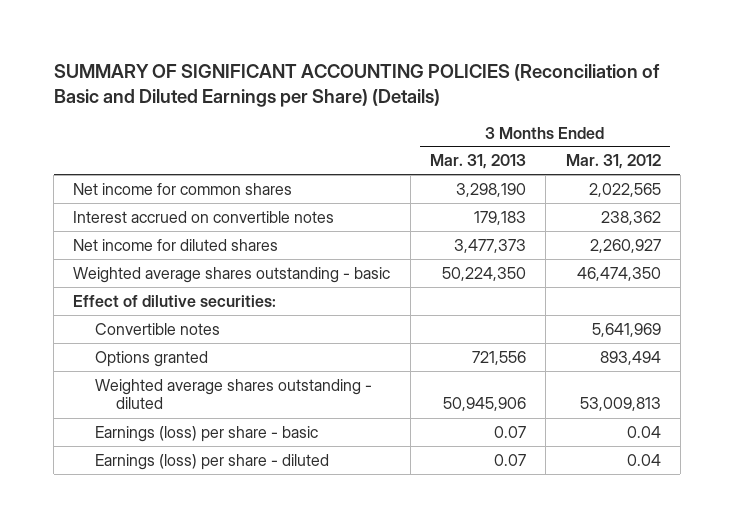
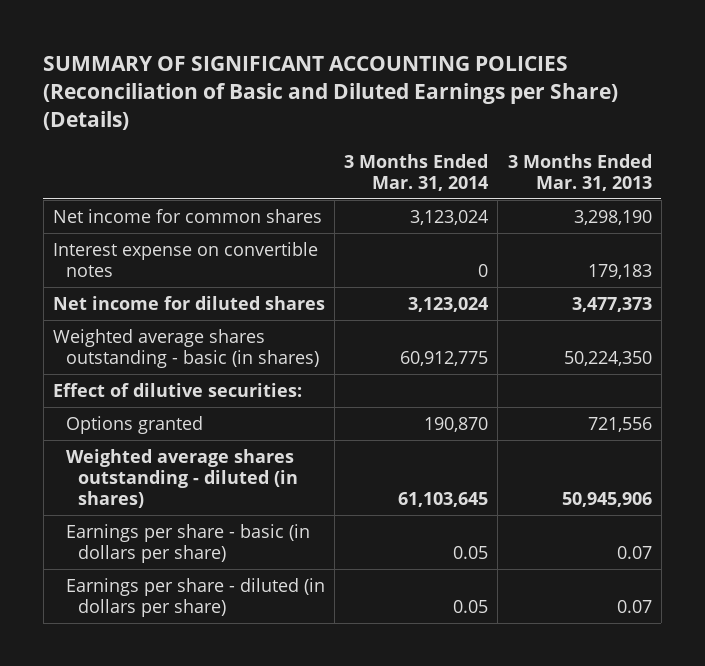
[565,154,661,170] Mar. 31, 2012 -> none
none -> [344,153,489,191] 3 Months Ended Mar. 31, 2014
[73,210,335,223] Interest accrued on convertible notes -> [53,241,319,277] Interest expense on convertible notes
[73,266,391,283] Weighted average shares outstanding - basic -> [53,328,319,368] Weighted average shares outstanding - basic (in shares)
[94,322,220,335] Convertible notes -> none
[94,378,372,410] Weighted average shares outstanding - diluted -> [65,448,299,508] Weighted average shares outstanding - diluted (in shares)
[94,425,318,442] Earnings (loss) per share - basic -> [65,523,310,563] Earnings per share - basic (in dollars per share)
[94,453,329,470] Earnings (loss) per share - diluted -> [65,577,325,617] Earnings per share - diluted (in dollars per share)

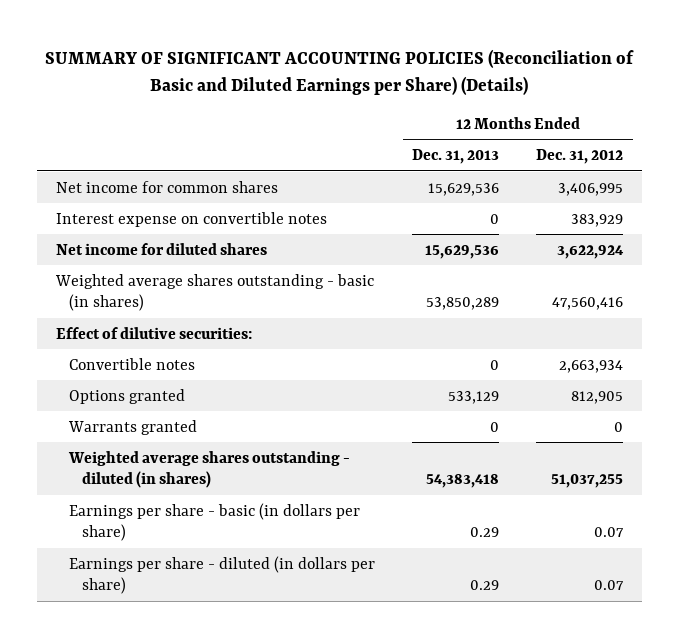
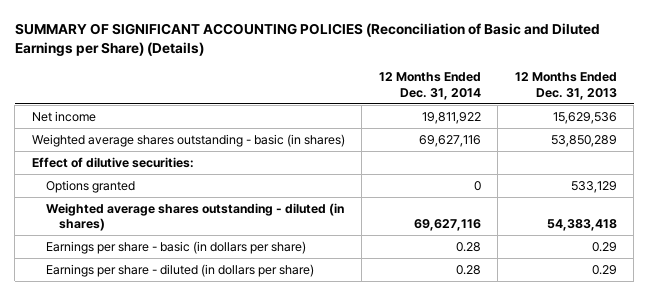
[536,149,624,165] Dec. 31, 2012 -> none
none -> [378,72,481,100] 12 Months Ended Dec. 31, 2014
[55,211,327,227] Interest expense on convertible notes -> none
[55,242,267,255] Net income for diluted shares -> none
[55,180,278,193] Net income for common shares -> [31,110,96,122] Net income
[68,357,195,370] Convertible notes -> none
[67,419,197,435] Warrants granted -> none

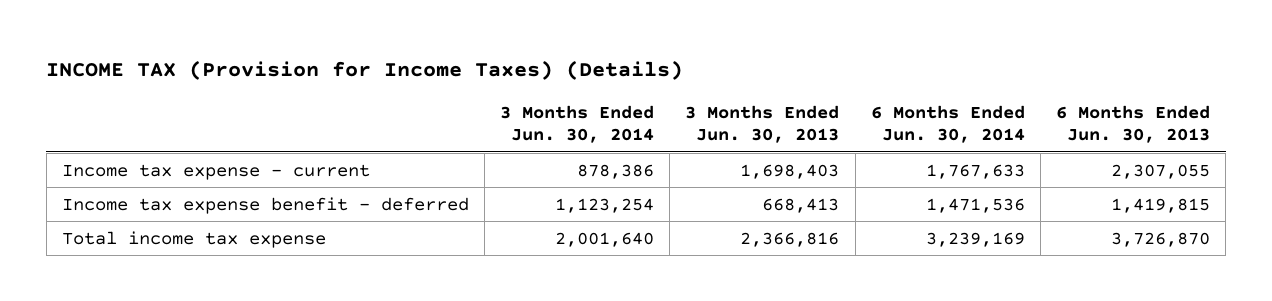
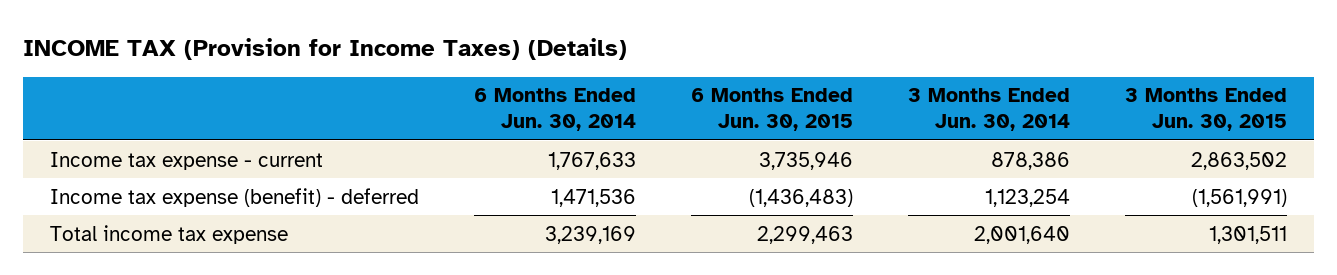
[685,105,840,144] 3 Months Ended Jun. 30, 2013 -> none
[1055,105,1210,144] 6 Months Ended Jun. 30, 2013 -> none
none -> [690,88,853,132] 6 Months Ended Jun. 30, 2015
none -> [1124,88,1287,132] 3 Months Ended Jun. 30, 2015
[61,196,469,214] Income tax expense benefit - deferred -> [50,187,420,207] Income tax expense (benefit) - deferred

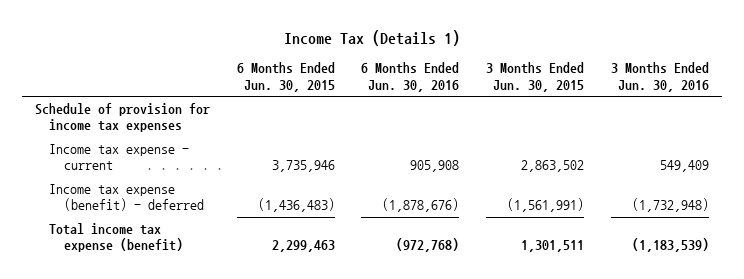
[22,37,627,60] INCOME TAX (Provision for Income Taxes) (Details) -> [283,29,460,46] Income Tax (Details 1)
[474,88,637,132] 6 Months Ended Jun. 30, 2014 -> none
[907,88,1070,132] 3 Months Ended Jun. 30, 2014 -> none
none -> [361,62,460,93] 6 Months Ended Jun. 30, 2016
none -> [610,62,709,93] 3 Months Ended Jun. 30, 2016
none -> [34,102,210,133] Schedule of provision for income tax expenses
[50,224,289,244] Total income tax expense -> [49,222,183,253] Total income tax expense (benefit)

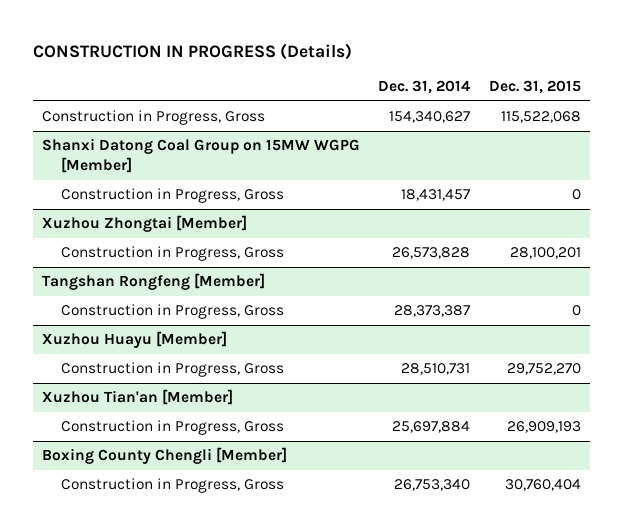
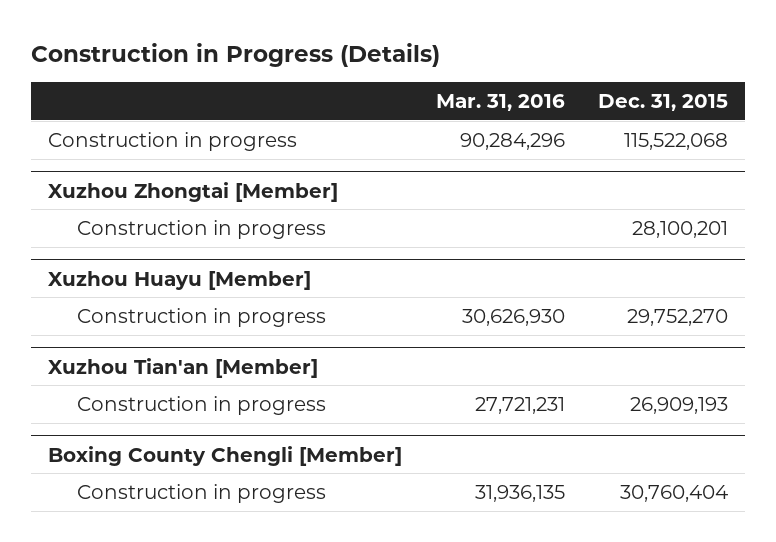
[32,42,352,60] CONSTRUCTION IN PROGRESS (Details) -> [30,42,440,67] Construction in Progress (Details)
[378,80,471,95] Dec. 31, 2014 -> none
none -> [435,94,565,112] Mar. 31, 2016
[42,138,361,173] Shanxi Datong Coal Group on 15MW WGPG [Member] -> none
[60,188,284,204] Construction in Progress, Gross -> none
[42,110,266,126] Construction in Progress, Gross -> [47,131,297,151] Construction in progress
[42,273,266,291] Tangshan Rongfeng [Member] -> none
[60,304,284,320] Construction in Progress, Gross -> none
[60,246,284,262] Construction in Progress, Gross -> [76,219,326,239] Construction in progress
[60,362,284,378] Construction in Progress, Gross -> [76,307,326,327] Construction in progress
[60,420,284,436] Construction in Progress, Gross -> [76,395,326,415] Construction in progress
[60,478,284,494] Construction in Progress, Gross -> [76,483,326,503] Construction in progress

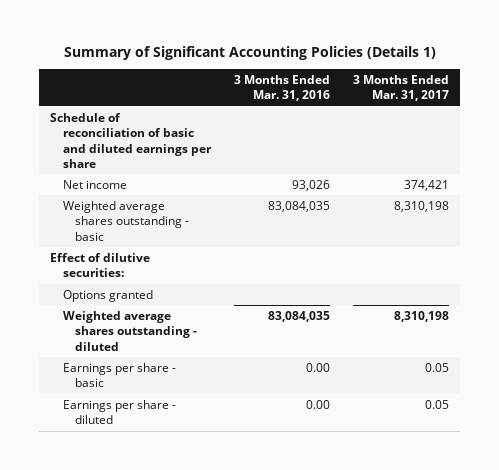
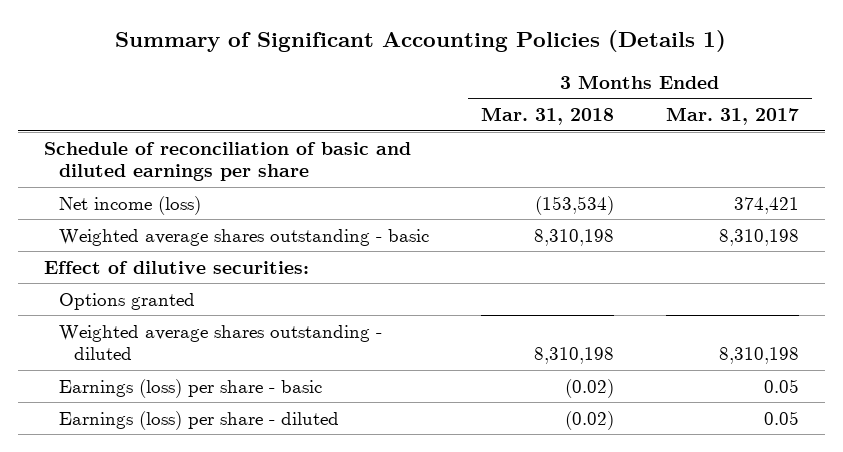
[233,74,330,102] 3 Months Ended Mar. 31, 2016 -> none
none -> [480,106,614,125] Mar. 31, 2018
[62,179,127,189] Net income -> [59,195,202,215] Net income (loss)
[62,362,176,388] Earnings per share - basic -> [59,378,323,398] Earnings (loss) per share - basic
[62,399,176,425] Earnings per share - diluted -> [59,410,340,430] Earnings (loss) per share - diluted

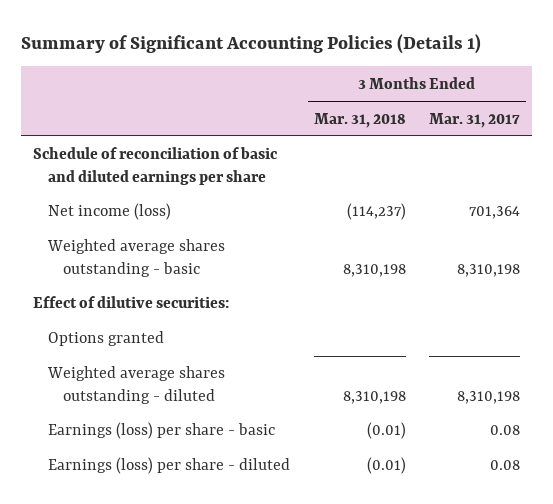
[534,195,614,215] (153,534) -> [346,203,406,221] (114,237)
[733,196,799,214] 374,421 -> [469,206,521,220] 701,364
[564,378,614,398] (0.02) -> [366,422,406,440] (0.01)
[763,378,799,393] 0.05 -> [490,425,521,436] 0.08
[564,410,614,430] (0.02) -> [366,457,406,475] (0.01)
[763,410,799,425] 0.05 -> [490,460,521,471] 0.08

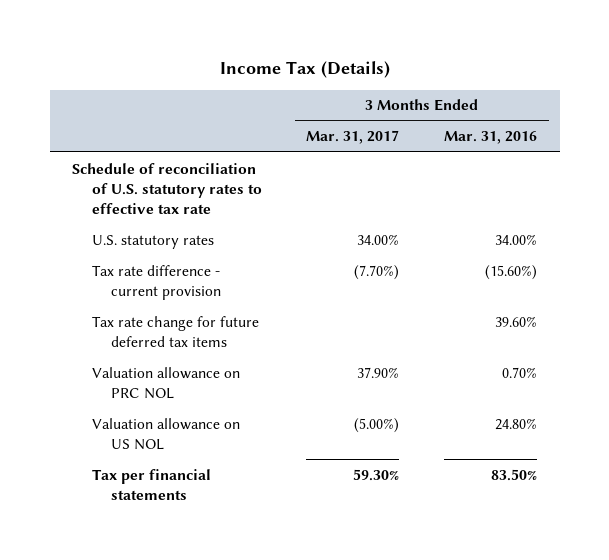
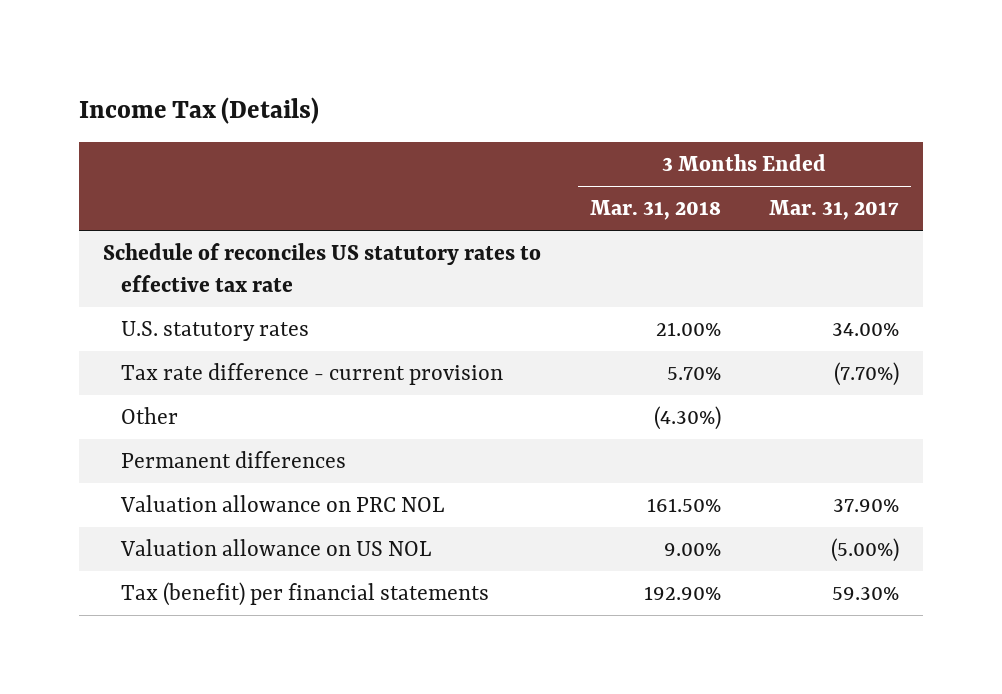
[444,131,538,145] Mar. 31, 2016 -> none
none -> [589,200,721,221] Mar. 31, 2018
[72,162,262,214] Schedule of reconciliation of U.S. statutory rates to effective tax rate -> [103,243,542,292] Schedule of reconciles US statutory rates to effective tax rate
[91,315,259,347] Tax rate change for future deferred tax items -> none
none -> [120,407,178,425] Other
none -> [120,451,346,469] Permanent differences
[91,468,211,500] Tax per financial statements -> [120,582,489,607] Tax (benefit) per financial statements

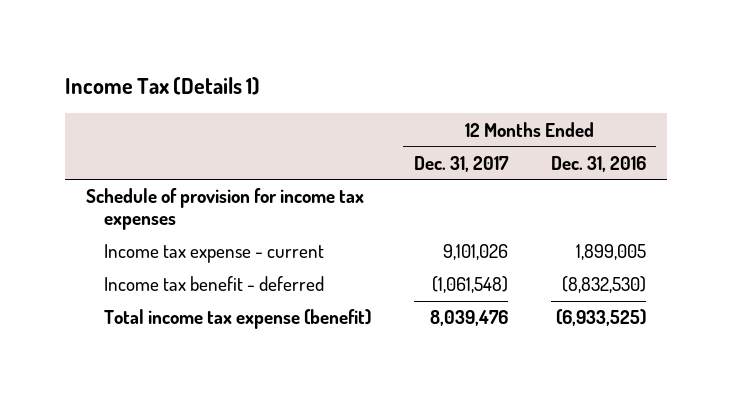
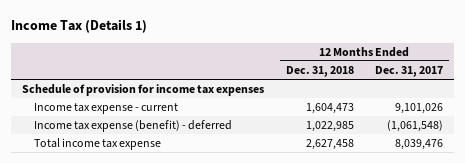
[550,155,646,172] Dec. 31, 2016 -> none
none -> [285,66,354,78] Dec. 31, 2018
[104,276,325,292] Income tax benefit - deferred -> [33,120,232,133] Income tax expense (benefit) - deferred
[104,309,372,330] Total income tax expense (benefit) -> [33,138,161,151] Total income tax expense

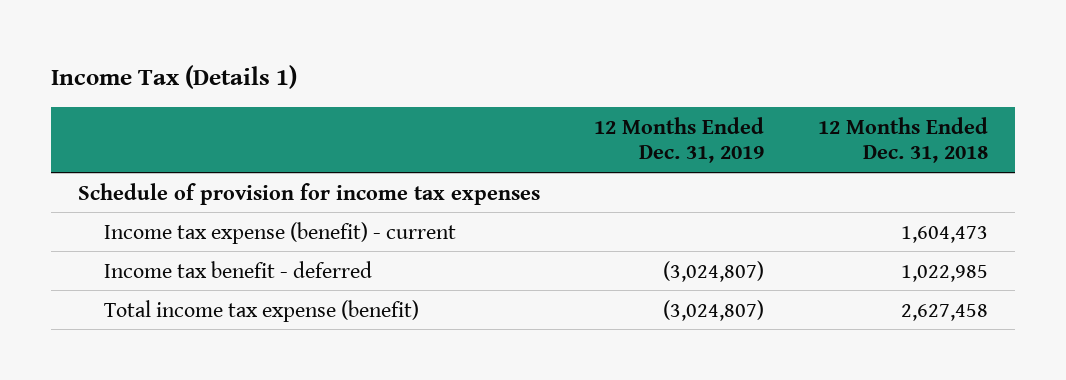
[375,66,444,78] Dec. 31, 2017 -> none
none -> [594,116,765,164] 12 Months Ended Dec. 31, 2019
[33,103,178,115] Income tax expense - current -> [104,221,457,244] Income tax expense (benefit) - current
[33,120,232,133] Income tax expense (benefit) - deferred -> [104,260,373,278] Income tax benefit - deferred
[33,138,161,151] Total income tax expense -> [104,299,420,322] Total income tax expense (benefit)

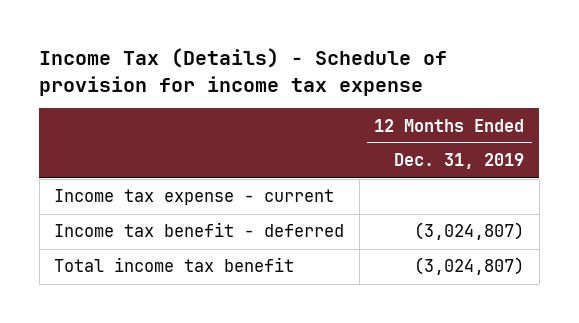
[51,65,298,90] Income Tax (Details 1) -> [39,48,448,96] Income Tax (Details) - Schedule of provision for income tax expense
[818,116,989,164] 12 Months Ended Dec. 31, 2018 -> none
[78,182,541,205] Schedule of provision for income tax expenses -> none
[104,221,457,244] Income tax expense (benefit) - current -> [54,189,335,206] Income tax expense - current
[104,299,420,322] Total income tax expense (benefit) -> [54,257,295,273] Total income tax benefit

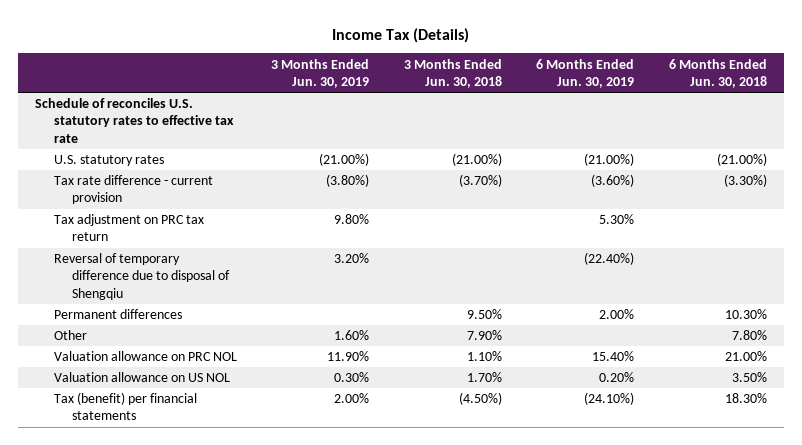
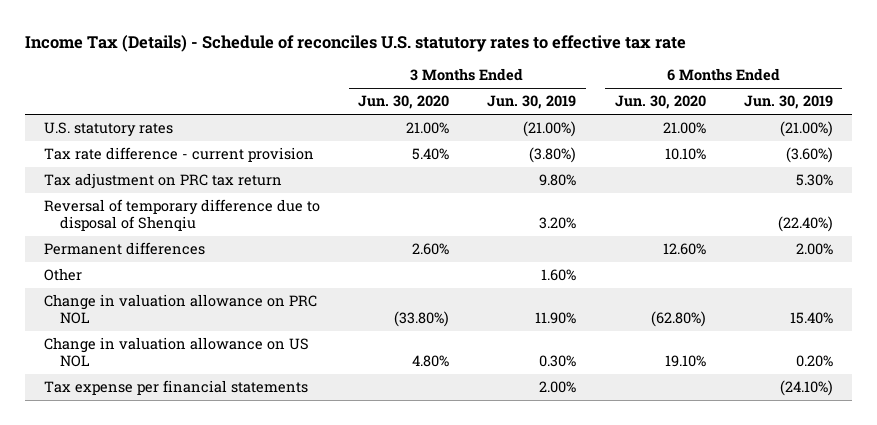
[332,27,470,43] Income Tax (Details) -> [24,34,686,52] Income Tax (Details) - Schedule of reconciles U.S. statutory rates to effective tax rate
[403,58,502,88] 3 Months Ended Jun. 30, 2018 -> none
[668,58,767,88] 6 Months Ended Jun. 30, 2018 -> none
none -> [358,95,450,110] Jun. 30, 2020
none -> [614,95,706,110] Jun. 30, 2020
[35,98,234,143] Schedule of reconciles U.S. statutory rates to effective tax rate -> none
[53,253,230,300] Reversal of temporary difference due to disposal of Shengqiu -> [44,199,321,232] Reversal of temporary difference due to disposal of Shenqiu
[53,351,237,362] Valuation allowance on PRC NOL -> [44,294,318,325] Change in valuation allowance on PRC NOL
[53,372,230,383] Valuation allowance on US NOL -> [44,337,310,368] Change in valuation allowance on US NOL
[53,392,197,421] Tax (benefit) per financial statements -> [44,380,309,396] Tax expense per financial statements

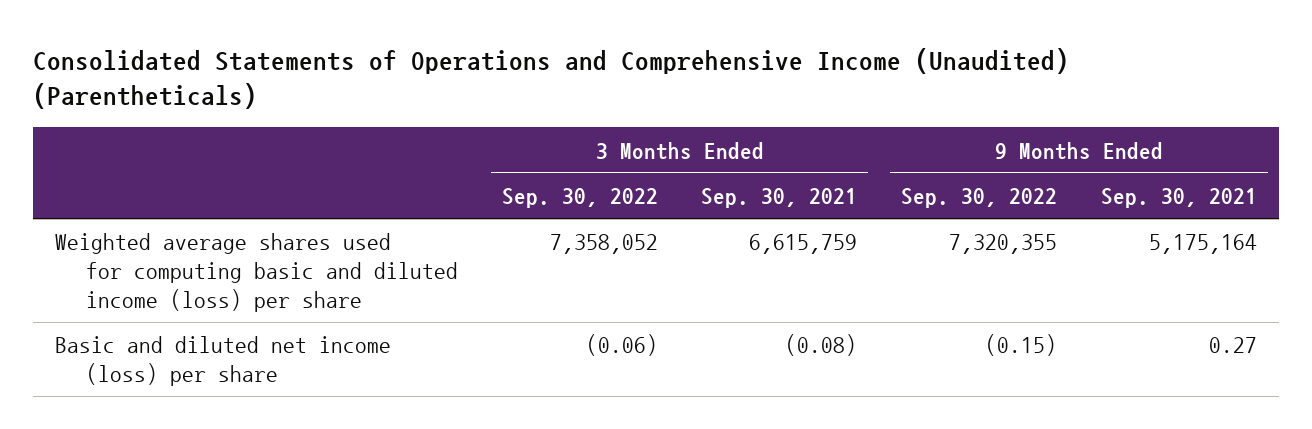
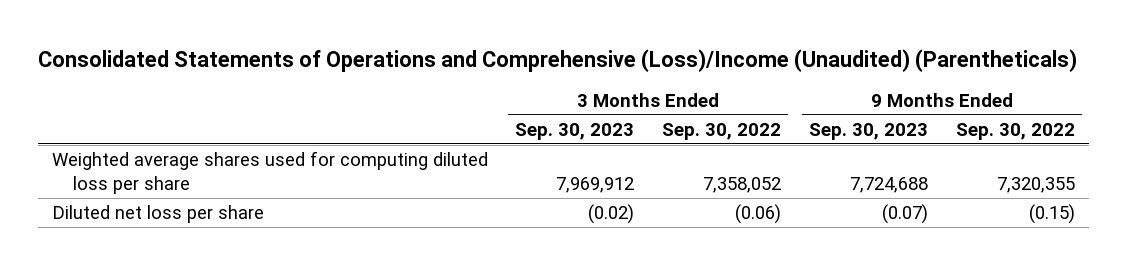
[32,47,1069,110] Consolidated Statements of Operations and Comprehensive Income (Unaudited) (Parentheticals) -> [37,48,1077,72] Consolidated Statements of Operations and Comprehensive (Loss)/Income (Unaudited) (Parentheticals)
[701,187,858,208] Sep. 30, 2021 -> none
[1101,187,1258,208] Sep. 30, 2021 -> none
none -> [515,122,635,140] Sep. 30, 2023
none -> [809,122,929,140] Sep. 30, 2023
[54,233,458,312] Weighted average shares used for computing basic and diluted income (loss) per share -> [51,151,488,195] Weighted average shares used for computing diluted loss per share
[54,336,391,387] Basic and diluted net income (loss) per share -> [51,205,264,224] Diluted net loss per share

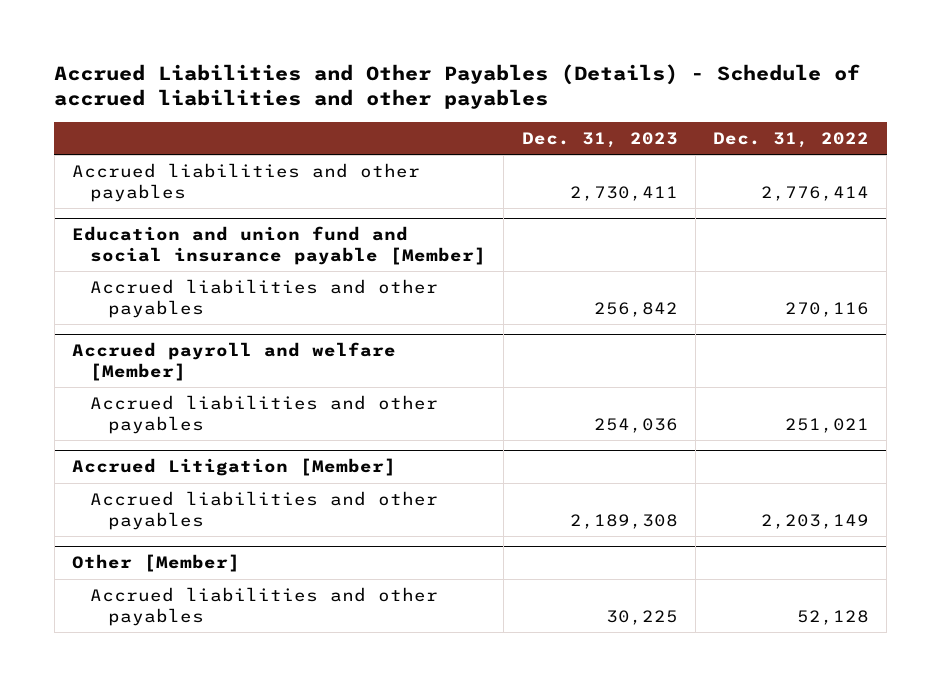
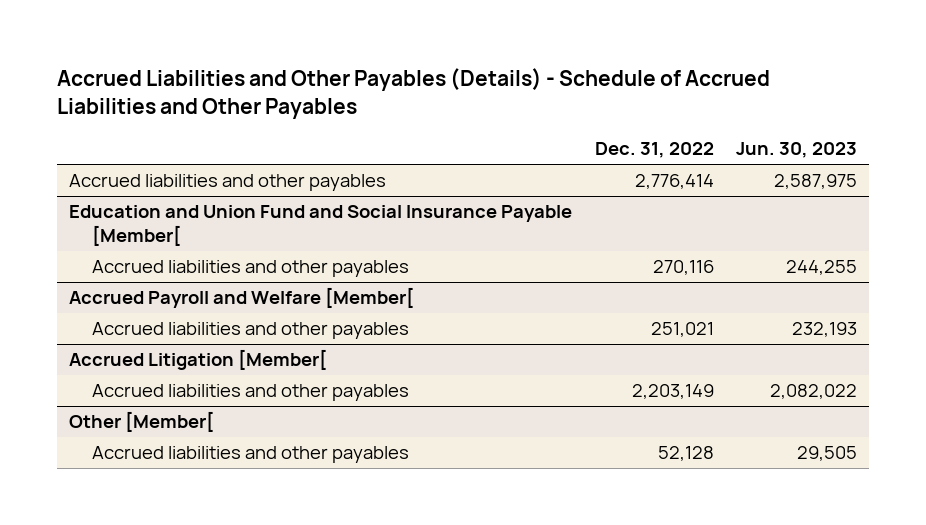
[54,63,861,110] Accrued Liabilities and Other Payables (Details) - Schedule of accrued liabilities and other payables -> [57,67,771,120] Accrued Liabilities and Other Payables (Details) - Schedule of Accrued Liabilities and Other Payables
[521,131,678,148] Dec. 31, 2023 -> none
none -> [736,142,858,159] Jun. 30, 2023
[72,226,487,265] Education and union fund and social insurance payable [Member] -> [68,205,572,246] Education and Union Fund and Social Insurance Payable [Member[
[72,342,397,381] Accrued payroll and welfare [Member] -> [68,287,414,309] Accrued Payroll and Welfare [Member[
[72,458,397,477] Accrued Litigation [Member] -> [68,349,327,371] Accrued Litigation [Member[
[72,554,241,573] Other [Member] -> [68,411,214,433] Other [Member[

